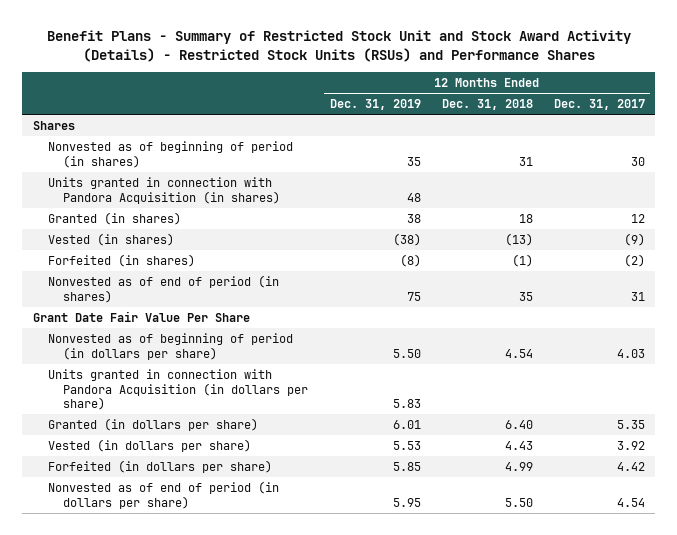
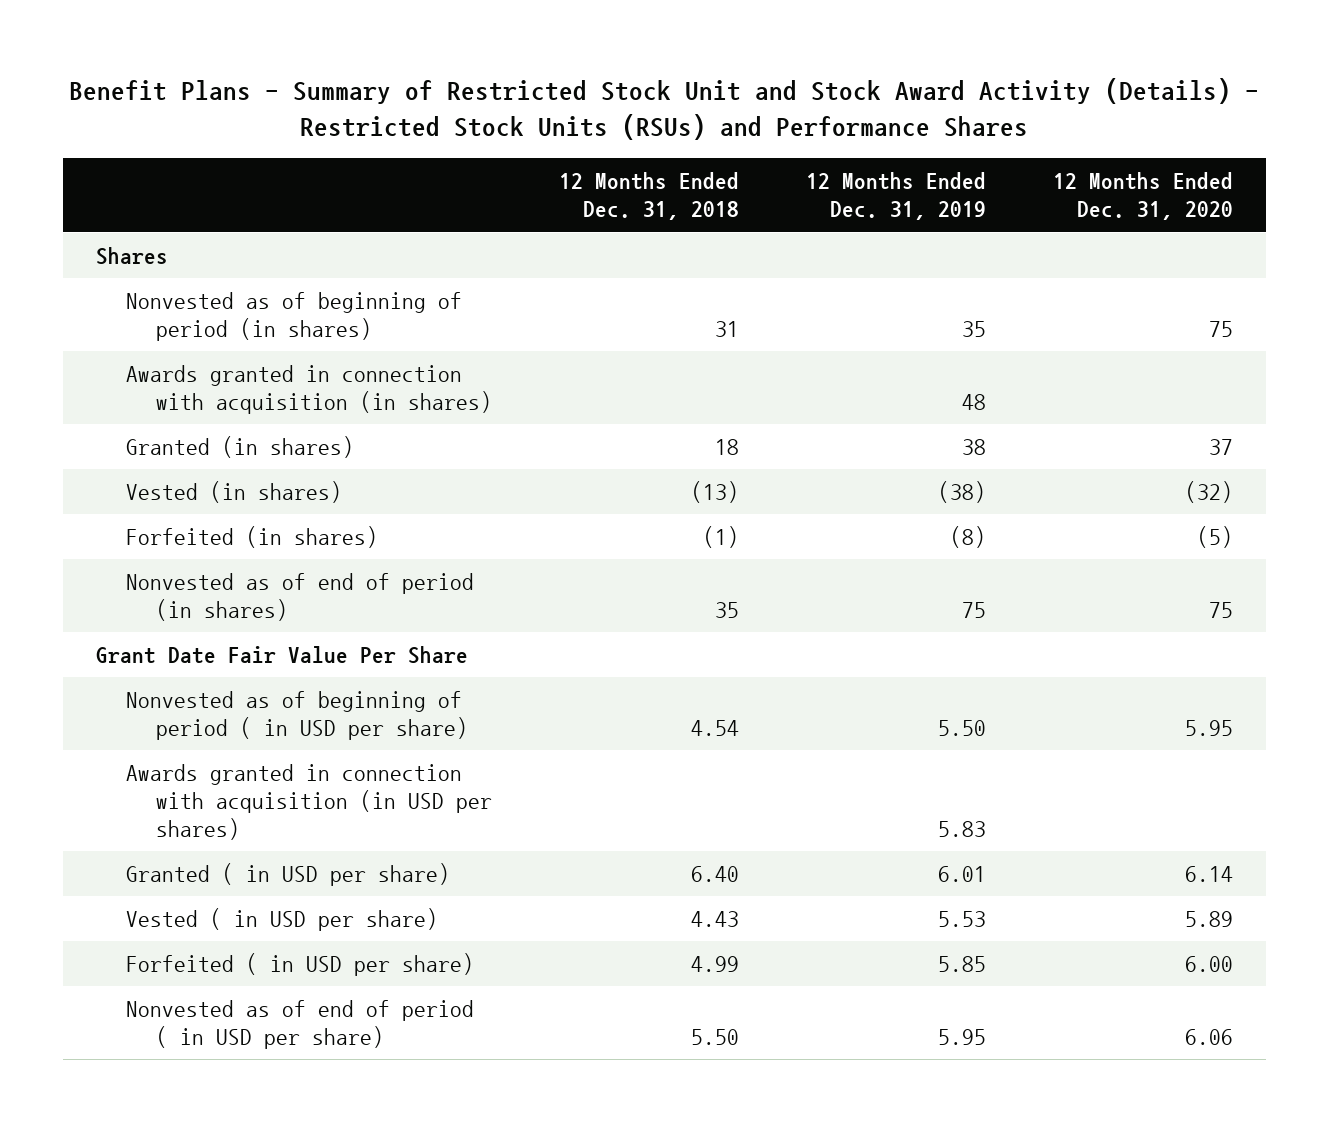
[553,99,645,111] Dec. 31, 2017 -> none
none -> [1052,172,1233,221] 12 Months Ended Dec. 31, 2020
[48,177,281,204] Units granted in connection with Pandora Acquisition (in shares) -> [126,365,492,415] Awards granted in connection with acquisition (in shares)
[48,333,294,360] Nonvested as of beginning of period (in dollars per share) -> [126,691,468,741] Nonvested as of beginning of period ( in USD per share)
[48,369,309,411] Units granted in connection with Pandora Acquisition (in dollars per share) -> [126,764,492,841] Awards granted in connection with acquisition (in USD per shares)
[48,418,259,432] Granted (in dollars per share) -> [126,863,451,887] Granted ( in USD per share)
[48,439,252,453] Vested (in dollars per share) -> [126,908,439,932] Vested ( in USD per share)
[48,460,273,474] Forfeited (in dollars per share) -> [126,953,475,977] Forfeited ( in USD per share)
[48,481,280,509] Nonvested as of end of period (in dollars per share) -> [126,1000,475,1050] Nonvested as of end of period ( in USD per share)

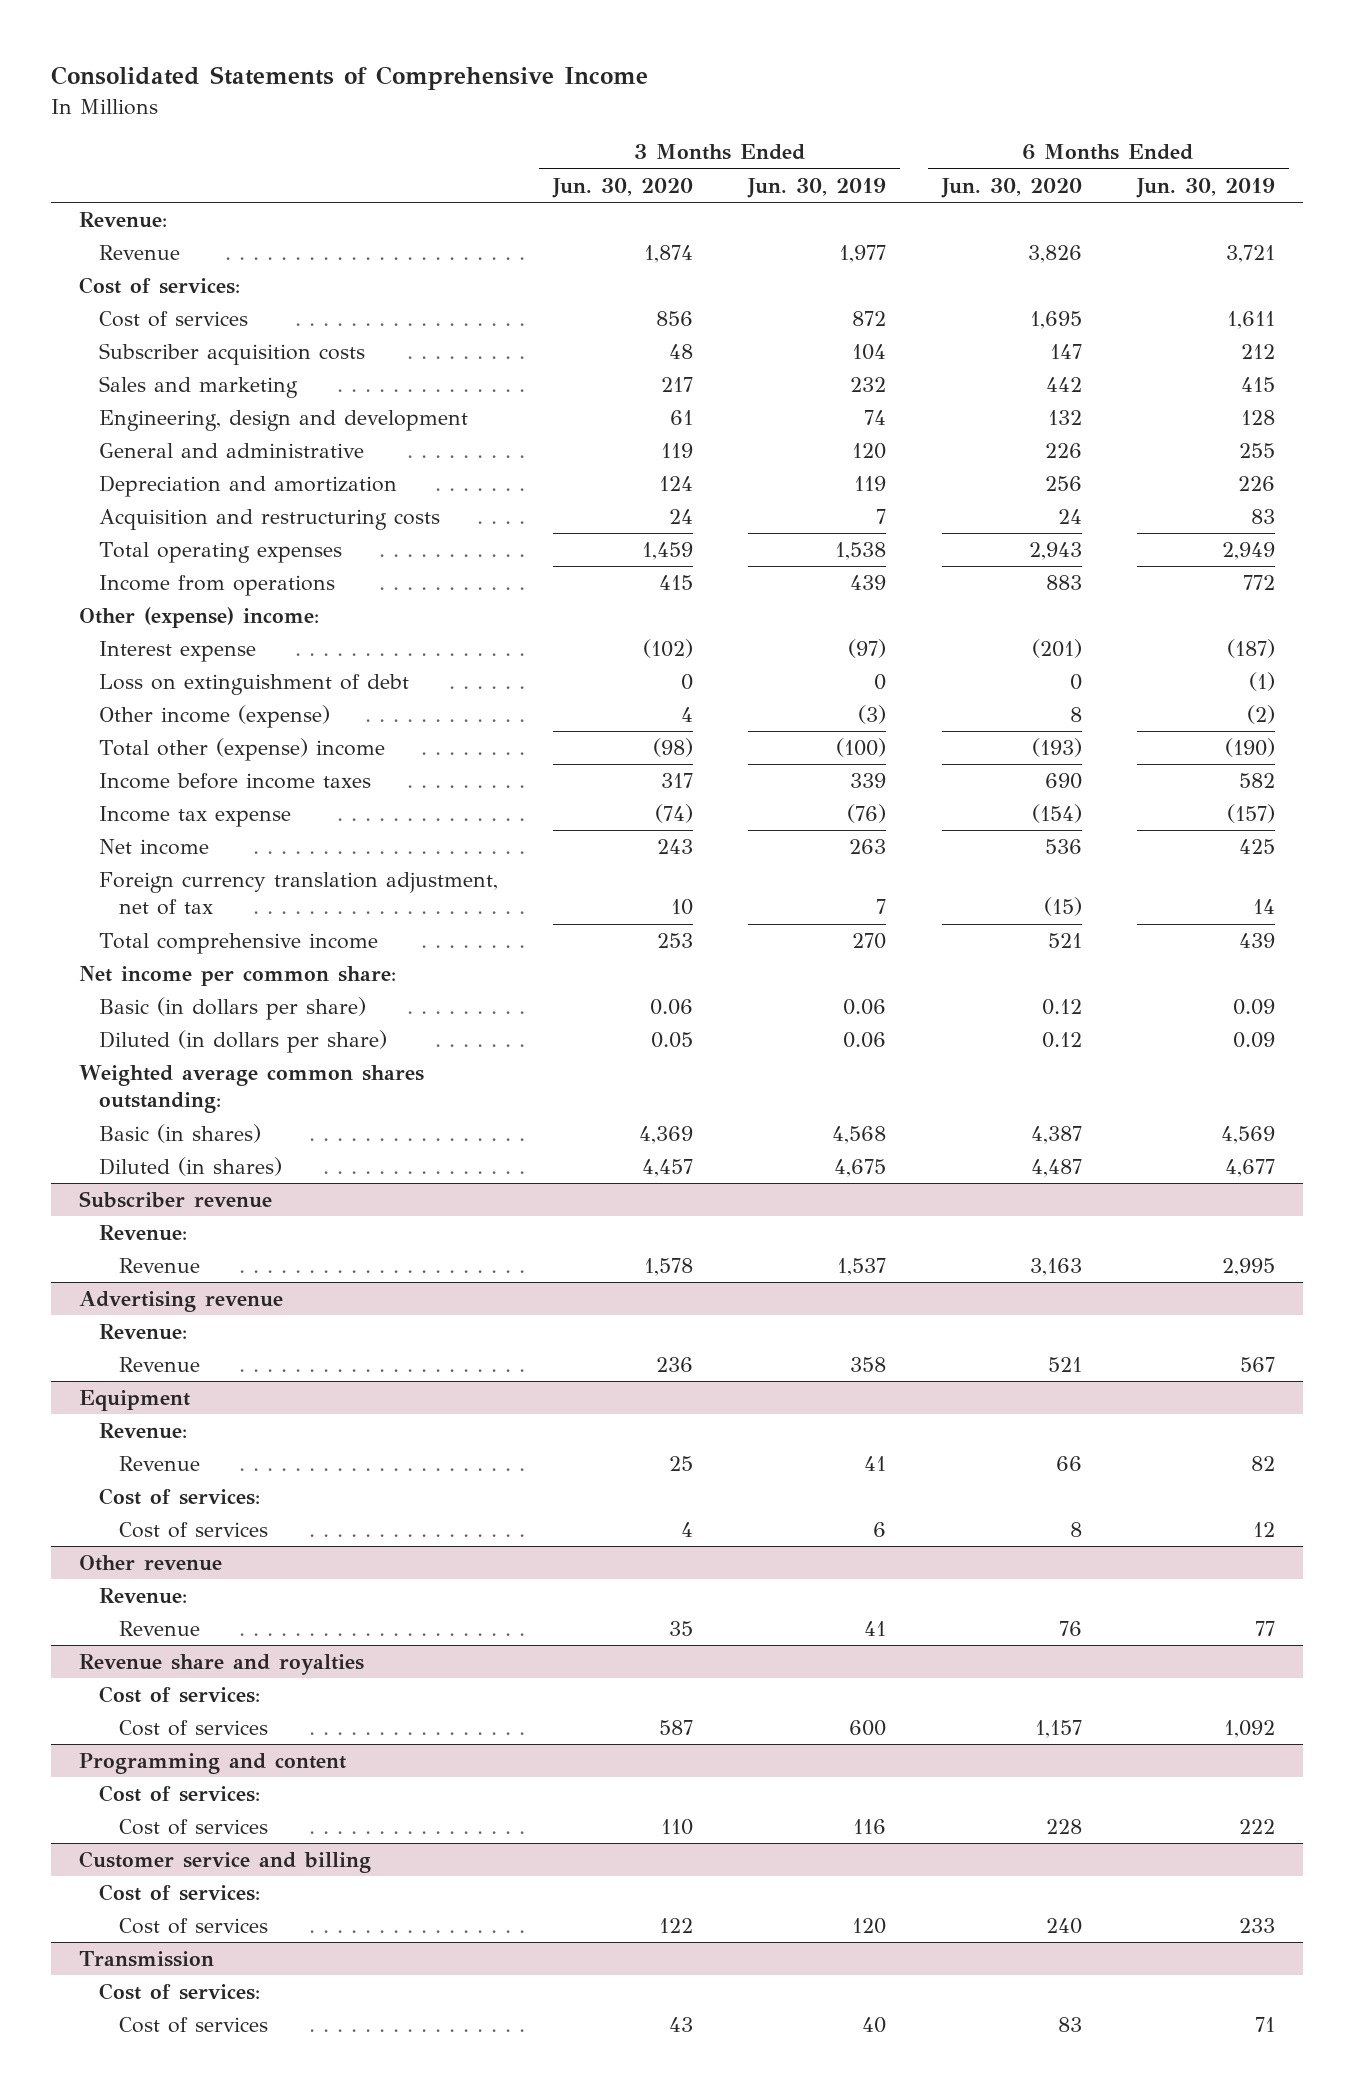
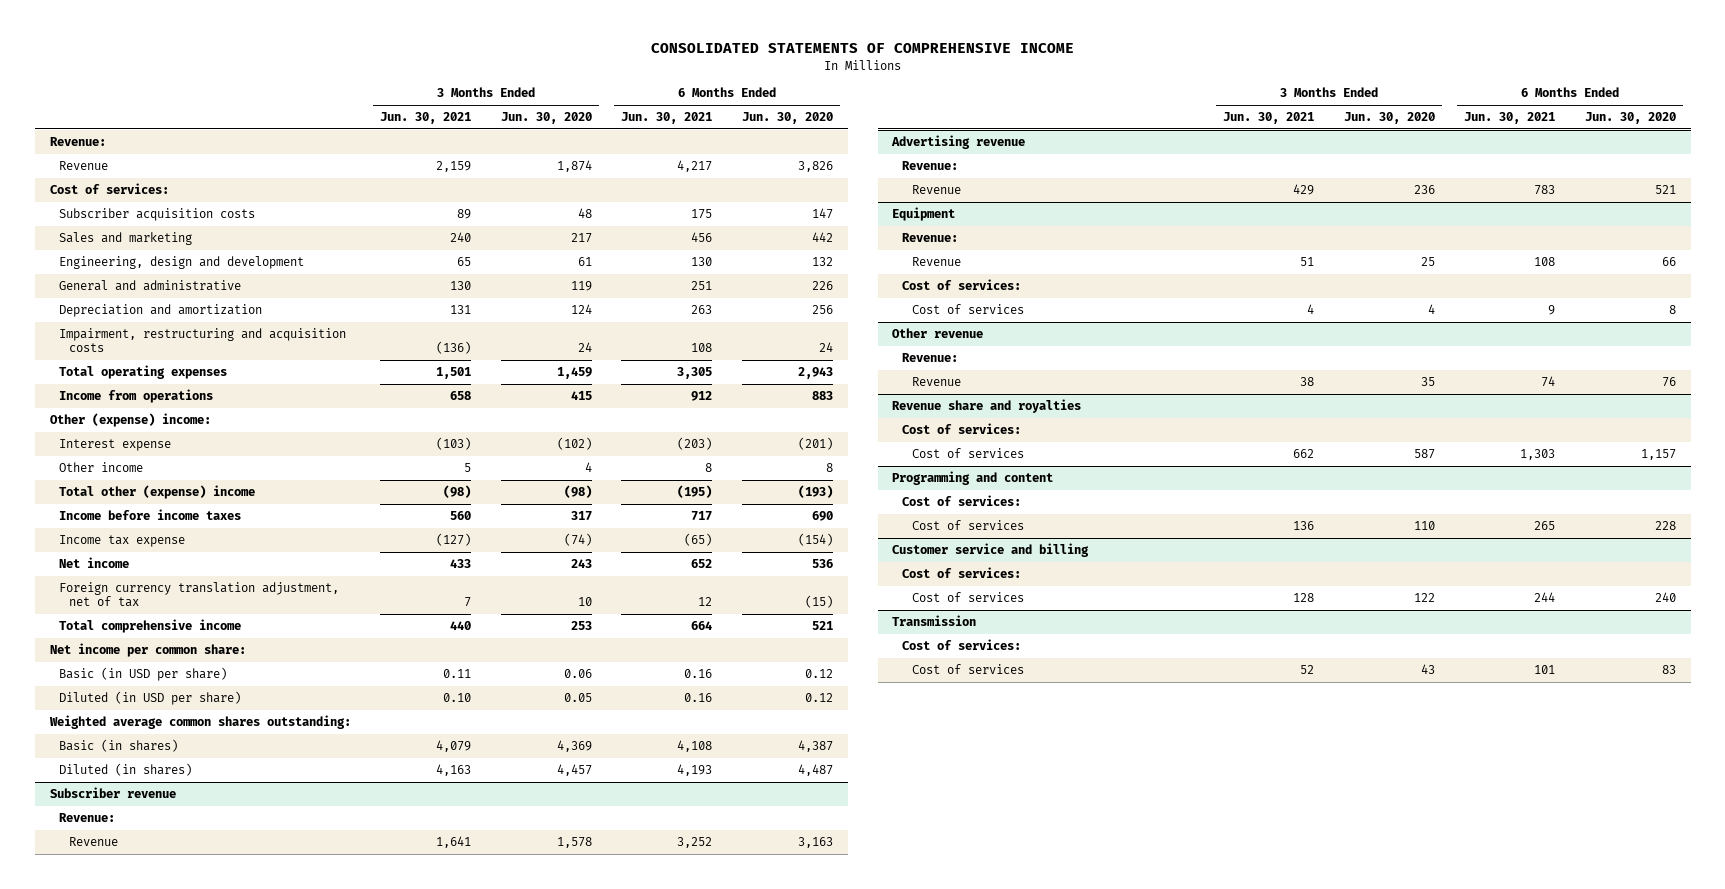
[50,66,648,91] Consolidated Statements of Comprehensive Income -> [650,43,1074,54] CONSOLIDATED STATEMENTS OF COMPREHENSIVE INCOME
[747,177,887,198] Jun. 30, 2019 -> none
[1135,177,1275,198] Jun. 30, 2019 -> none
none -> [380,112,472,125] Jun. 30, 2021
none -> [621,112,713,125] Jun. 30, 2021
[98,311,248,328] Cost of services -> none
[98,509,440,531] Acquisition and restructuring costs -> [59,327,347,353] Impairment, restructuring and acquisition costs
[98,674,409,696] Loss on extinguishment of debt -> none
[98,705,330,729] Other income (expense) -> [59,461,144,472] Other income
[98,997,366,1021] Basic (in dollars per share) -> [59,666,228,681] Basic (in USD per share)
[98,1030,387,1054] Diluted (in dollars per share) -> [59,690,242,705] Diluted (in USD per share)

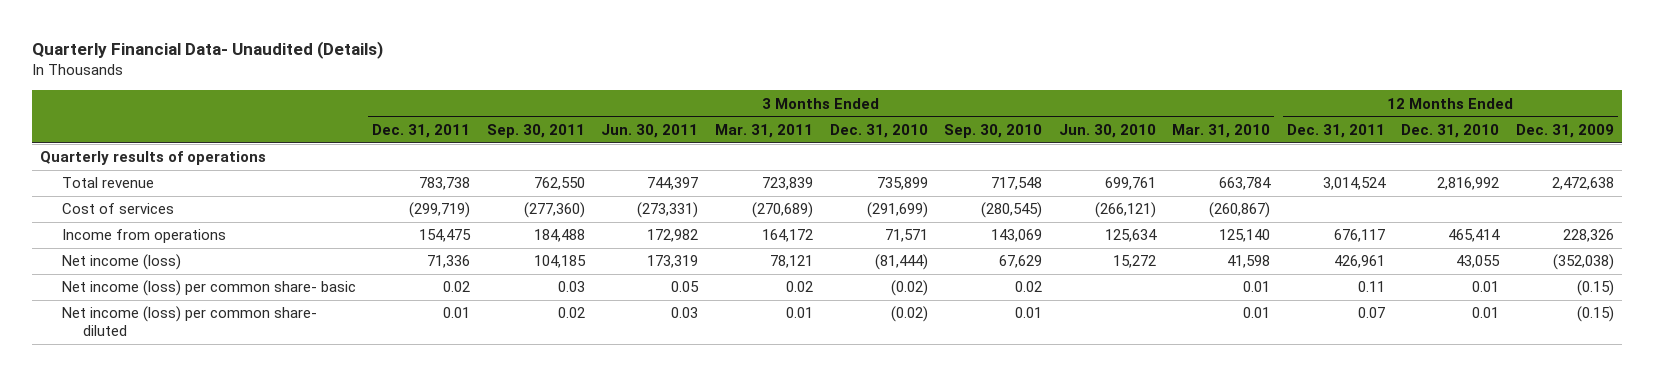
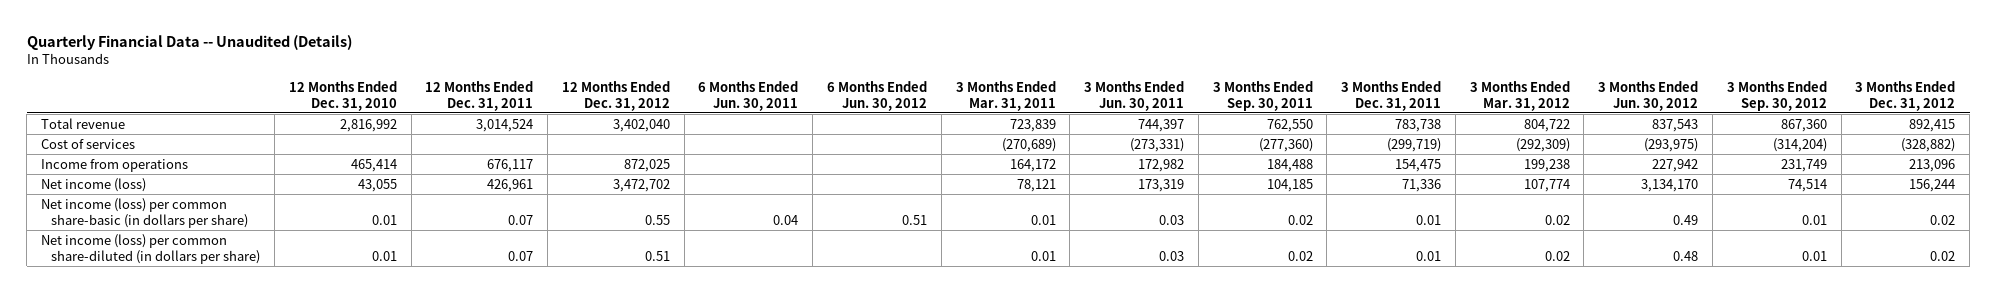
[32,41,384,60] Quarterly Financial Data- Unaudited (Details) -> [26,34,352,50] Quarterly Financial Data -- Unaudited (Details)
[829,124,928,139] Dec. 31, 2010 -> none
[944,124,1043,139] Sep. 30, 2010 -> none
[1058,124,1156,139] Jun. 30, 2010 -> none
[1172,124,1271,139] Mar. 31, 2010 -> none
[1515,124,1614,139] Dec. 31, 2009 -> none
none -> [561,80,670,111] 12 Months Ended Dec. 31, 2012
none -> [698,80,799,111] 6 Months Ended Jun. 30, 2011
none -> [826,80,927,111] 6 Months Ended Jun. 30, 2012
none -> [1469,80,1570,111] 3 Months Ended Mar. 31, 2012
none -> [1598,80,1699,111] 3 Months Ended Jun. 30, 2012
none -> [1726,80,1827,111] 3 Months Ended Sep. 30, 2012
none -> [1855,80,1956,111] 3 Months Ended Dec. 31, 2012
[40,151,267,166] Quarterly results of operations -> none
[61,280,356,297] Net income (loss) per common share- basic -> [41,197,249,228] Net income (loss) per common share-basic (in dollars per share)
[443,281,471,293] 0.02 -> [1416,214,1442,225] 0.01
[557,281,585,293] 0.03 -> [1287,214,1313,225] 0.02
[671,281,700,293] 0.05 -> [1159,214,1185,225] 0.03
[785,281,813,293] 0.02 -> [1030,214,1056,225] 0.01
[1357,281,1385,293] 0.11 -> [508,214,534,225] 0.07
[61,306,317,336] Net income (loss) per common share- diluted -> [41,233,261,264] Net income (loss) per common share-diluted (in dollars per share)

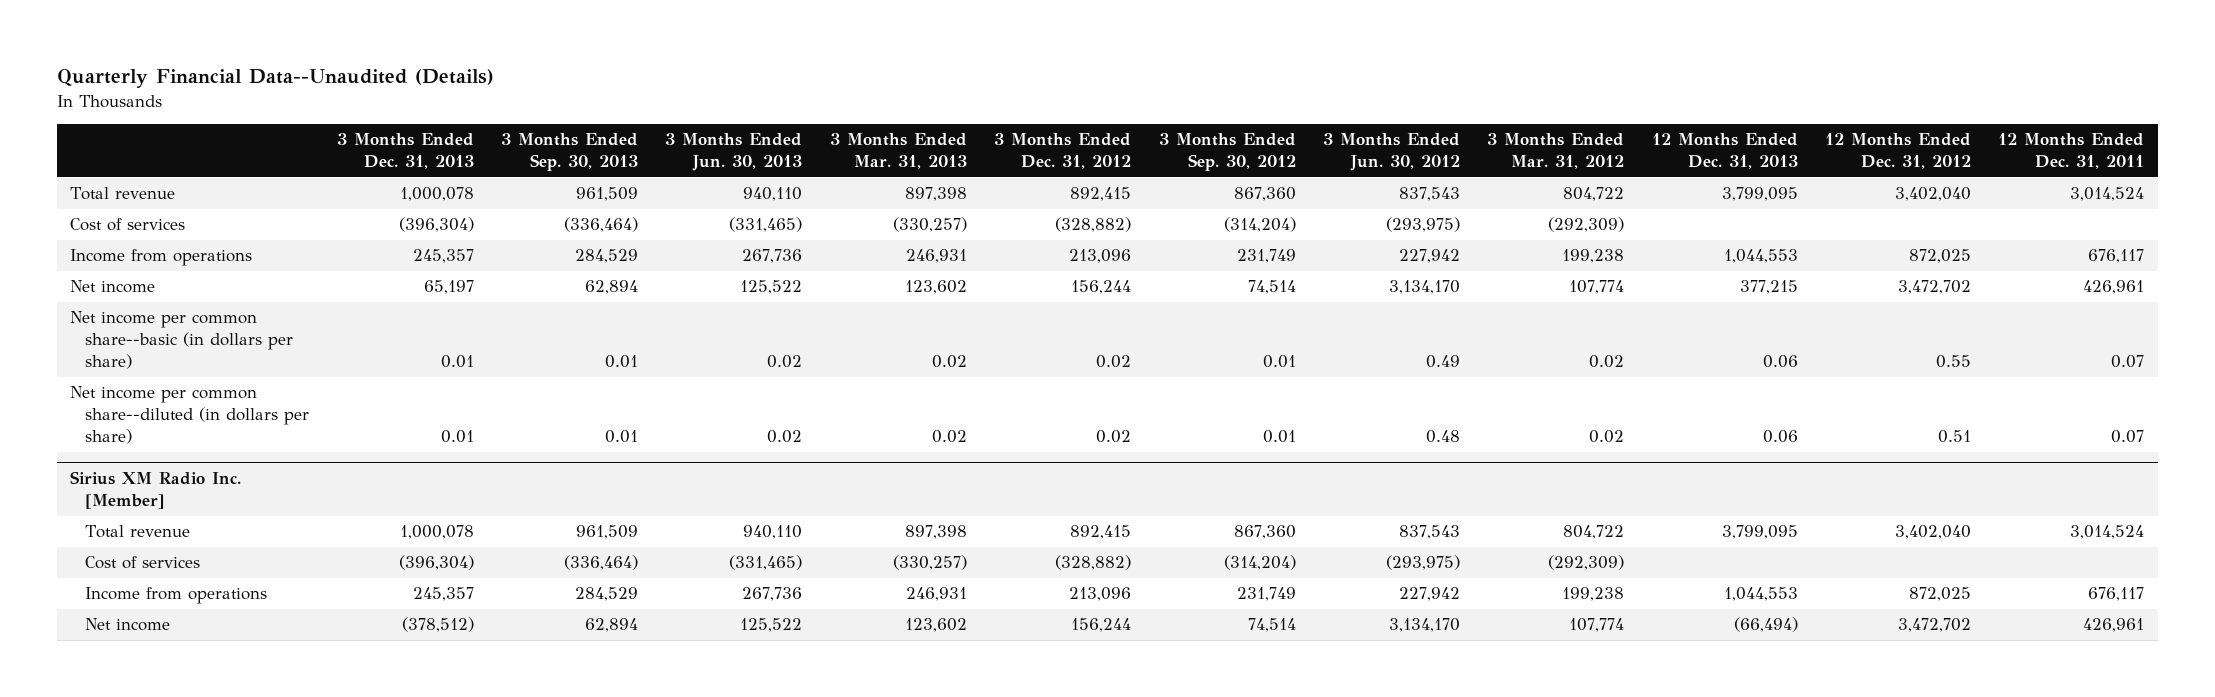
[26,34,352,50] Quarterly Financial Data -- Unaudited (Details) -> [56,69,494,89] Quarterly Financial Data--Unaudited (Details)
[288,80,397,111] 12 Months Ended Dec. 31, 2010 -> none
[698,80,799,111] 6 Months Ended Jun. 30, 2011 -> none
[826,80,927,111] 6 Months Ended Jun. 30, 2012 -> none
[955,80,1056,111] 3 Months Ended Mar. 31, 2011 -> none
[1084,80,1185,111] 3 Months Ended Jun. 30, 2011 -> none
[1212,80,1313,111] 3 Months Ended Sep. 30, 2011 -> none
[1341,80,1442,111] 3 Months Ended Dec. 31, 2011 -> none
none -> [336,133,474,170] 3 Months Ended Dec. 31, 2013
none -> [501,133,639,172] 3 Months Ended Sep. 30, 2013
none -> [665,133,803,172] 3 Months Ended Jun. 30, 2013
none -> [829,133,967,170] 3 Months Ended Mar. 31, 2013
none -> [1651,133,1798,170] 12 Months Ended Dec. 31, 2013
[41,177,147,192] Net income (loss) -> [70,280,156,294] Net income
[41,197,249,228] Net income (loss) per common share-basic (in dollars per share) -> [70,311,294,370] Net income per common share--basic (in dollars per share)
[41,233,261,264] Net income (loss) per common share-diluted (in dollars per share) -> [70,386,310,445] Net income per common share--diluted (in dollars per share)
none -> [70,471,242,510] Sirius XM Radio Inc. [Member]
none -> [85,525,191,539] Total revenue
none -> [85,556,201,570] Cost of services
none -> [85,587,268,605] Income from operations
none -> [85,618,171,632] Net income

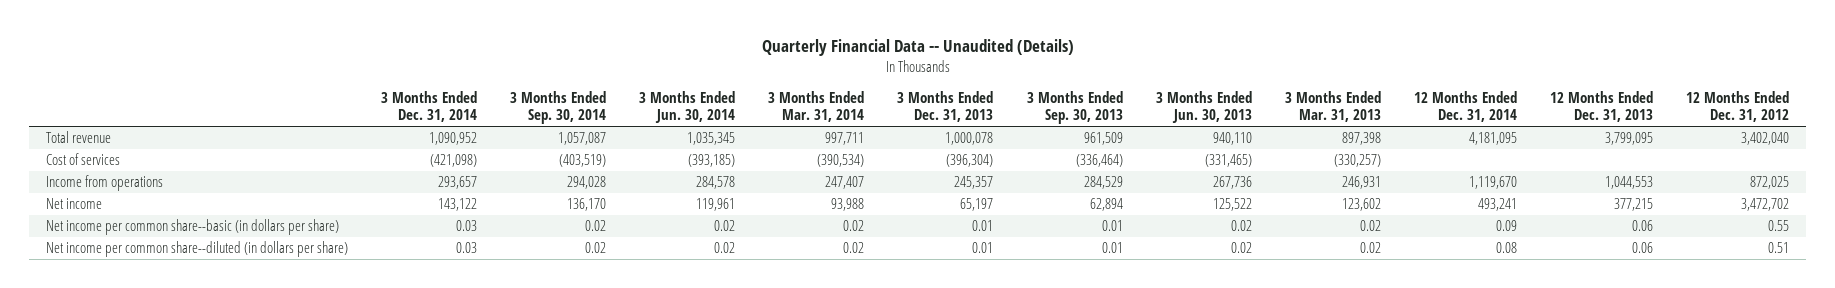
[56,69,494,89] Quarterly Financial Data--Unaudited (Details) -> [761,38,1074,56] Quarterly Financial Data -- Unaudited (Details)
[994,133,1132,170] 3 Months Ended Dec. 31, 2012 -> none
[1158,133,1296,172] 3 Months Ended Sep. 30, 2012 -> none
[1322,133,1460,172] 3 Months Ended Jun. 30, 2012 -> none
[1487,133,1625,170] 3 Months Ended Mar. 31, 2012 -> none
[1998,133,2145,170] 12 Months Ended Dec. 31, 2011 -> none
none -> [380,90,477,123] 3 Months Ended Dec. 31, 2014
none -> [510,90,607,125] 3 Months Ended Sep. 30, 2014
none -> [639,90,736,124] 3 Months Ended Jun. 30, 2014
none -> [768,90,865,123] 3 Months Ended Mar. 31, 2014
none -> [1414,90,1518,123] 12 Months Ended Dec. 31, 2014
[70,471,242,510] Sirius XM Radio Inc. [Member] -> none
[85,525,191,539] Total revenue -> none
[85,556,201,570] Cost of services -> none
[85,587,268,605] Income from operations -> none
[85,618,171,632] Net income -> none

